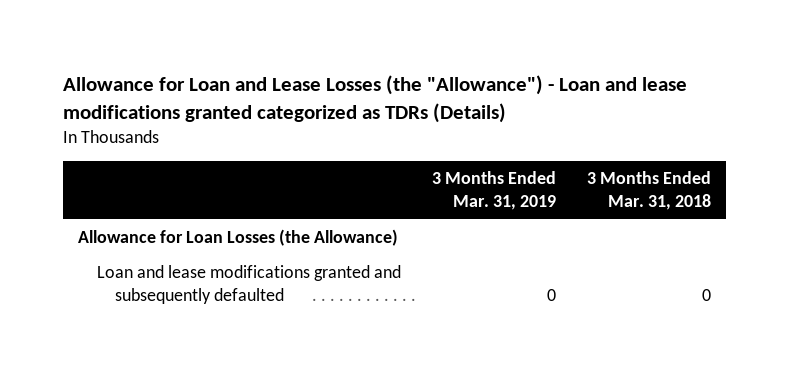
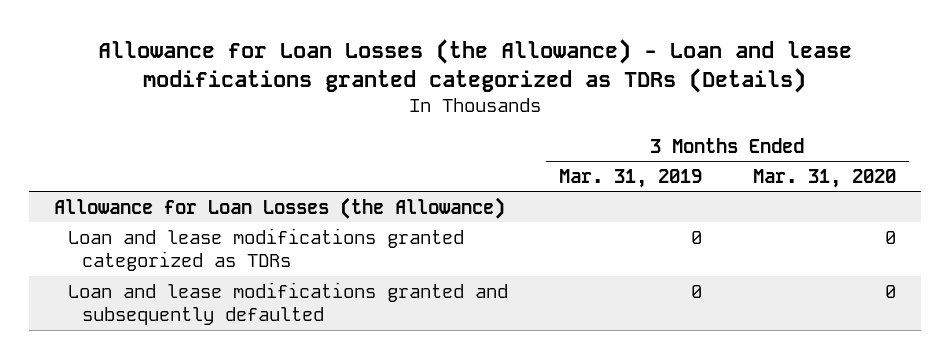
[62,74,687,123] Allowance for Loan and Lease Losses (the "Allowance") - Loan and lease modifications granted categorized as TDRs (Details) -> [98,38,853,93] Allowance for Loan Losses (the Allowance) - Loan and lease modifications granted categorized as TDRs (Details)
[586,171,711,211] 3 Months Ended Mar. 31, 2018 -> none
none -> [752,168,896,188] Mar. 31, 2020
none -> [68,227,465,272] Loan and lease modifications granted categorized as TDRs

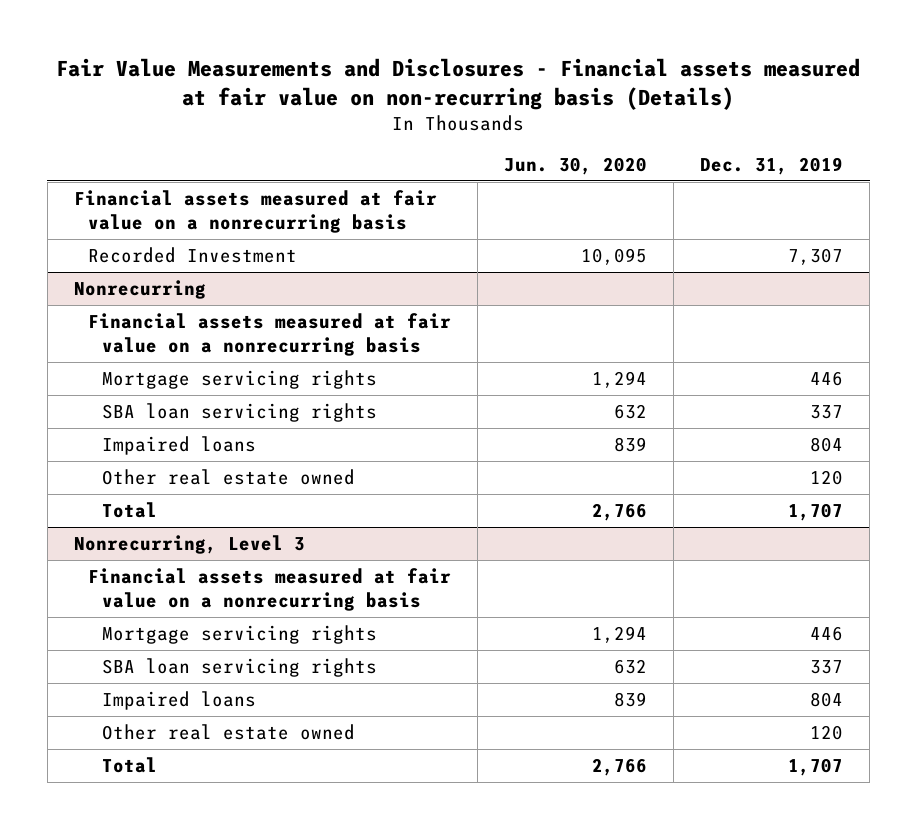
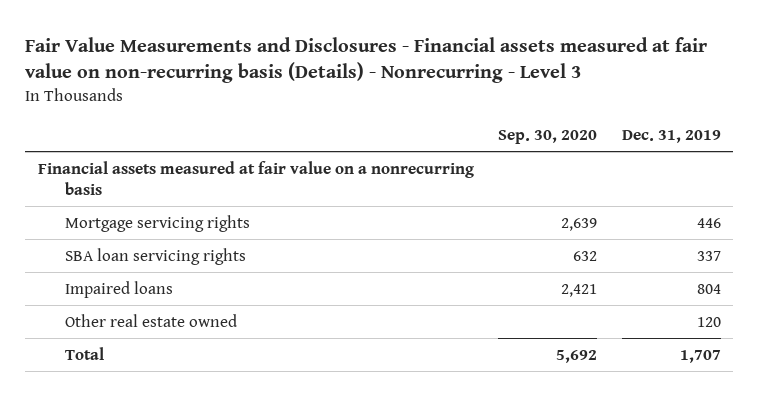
[56,57,861,110] Fair Value Measurements and Disclosures - Financial assets measured at fair value on non-recurring basis (Details) -> [25,36,708,84] Fair Value Measurements and Disclosures - Financial assets measured at fair value on non-recurring basis (Details) - Nonrecurring - Level 3
[503,157,647,176] Jun. 30, 2020 -> none
none -> [498,130,598,145] Sep. 30, 2020
[87,246,297,263] Recorded Investment -> none
[73,279,206,299] Nonrecurring -> none
[87,312,451,356] Financial assets measured at fair value on a nonrecurring basis -> none
[73,534,305,554] Nonrecurring, Level 3 -> none
[87,567,451,611] Financial assets measured at fair value on a nonrecurring basis -> none
[101,624,377,644] Mortgage servicing rights -> none
[101,657,377,677] SBA loan servicing rights -> none
[101,690,256,710] Impaired loans -> none
[101,723,355,740] Other real estate owned -> none
[101,756,157,773] Total -> none

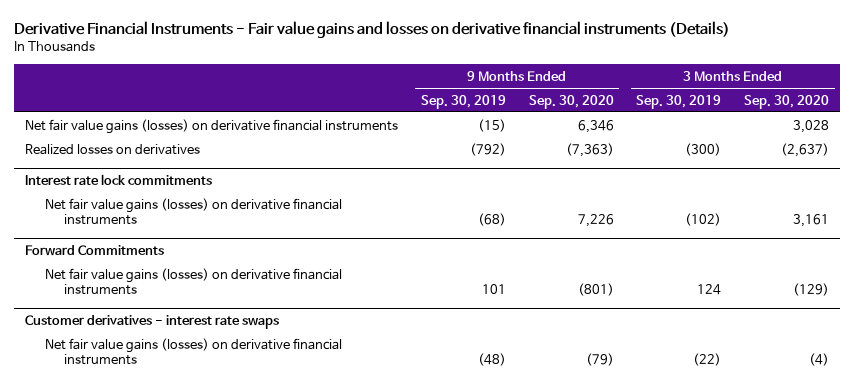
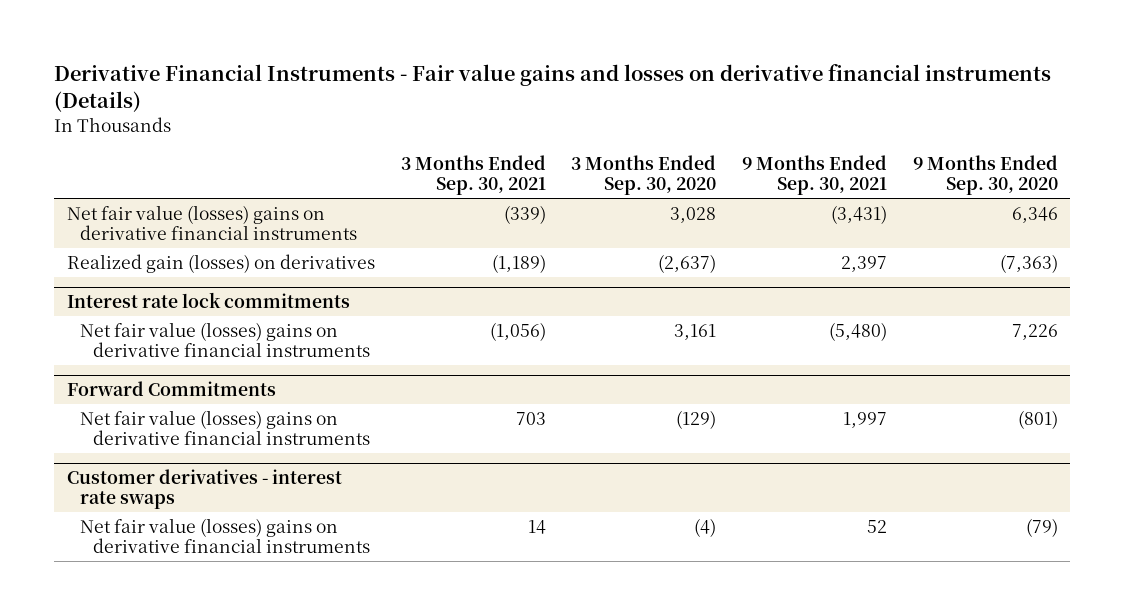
[420,94,506,109] Sep. 30, 2019 -> none
[636,94,722,109] Sep. 30, 2019 -> none
none -> [400,154,546,196] 3 Months Ended Sep. 30, 2021
none -> [741,154,887,196] 9 Months Ended Sep. 30, 2021
[25,118,399,134] Net fair value gains (losses) on derivative financial instruments -> [67,204,358,241] Net fair value (losses) gains on derivative financial instruments
[25,143,201,155] Realized losses on derivatives -> [67,253,376,273] Realized gain (losses) on derivatives
[44,197,342,225] Net fair value gains (losses) on derivative financial instruments -> [80,321,371,358] Net fair value (losses) gains on derivative financial instruments
[44,267,342,295] Net fair value gains (losses) on derivative financial instruments -> [80,409,371,446] Net fair value (losses) gains on derivative financial instruments
[44,337,342,365] Net fair value gains (losses) on derivative financial instruments -> [80,517,371,554] Net fair value (losses) gains on derivative financial instruments

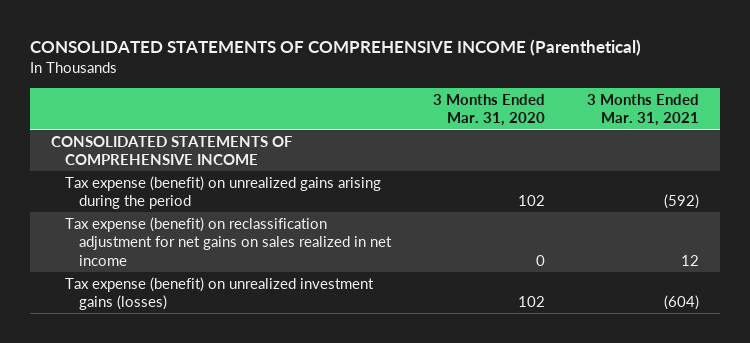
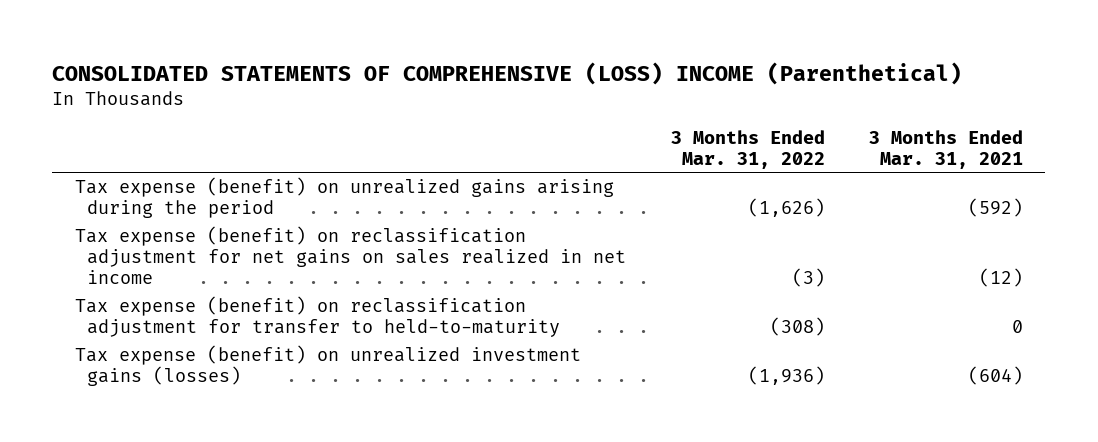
[30,39,642,57] CONSOLIDATED STATEMENTS OF COMPREHENSIVE INCOME (Parenthetical) -> [52,61,963,85] CONSOLIDATED STATEMENTS OF COMPREHENSIVE (LOSS) INCOME (Parenthetical)
[432,93,545,127] 3 Months Ended Mar. 31, 2020 -> none
none -> [670,129,825,169] 3 Months Ended Mar. 31, 2022
[51,135,294,166] CONSOLIDATED STATEMENTS OF COMPREHENSIVE INCOME -> none
[681,254,700,266] 12 -> [979,268,1024,288] (12)
none -> [74,296,561,338] Tax expense (benefit) on reclassification adjustment for transfer to held-to-maturity

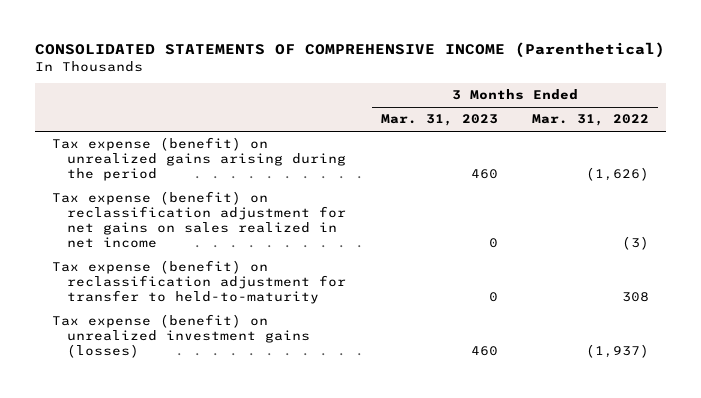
[52,61,963,85] CONSOLIDATED STATEMENTS OF COMPREHENSIVE (LOSS) INCOME (Parenthetical) -> [34,41,665,58] CONSOLIDATED STATEMENTS OF COMPREHENSIVE INCOME (Parenthetical)
[869,129,1024,169] 3 Months Ended Mar. 31, 2021 -> none
none -> [380,114,498,127] Mar. 31, 2023
[769,317,825,337] (308) -> [622,292,650,303] 308
[747,366,825,386] (1,936) -> [586,344,650,359] (1,937)

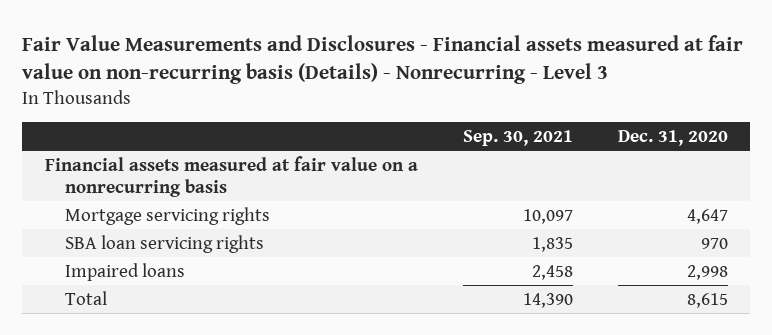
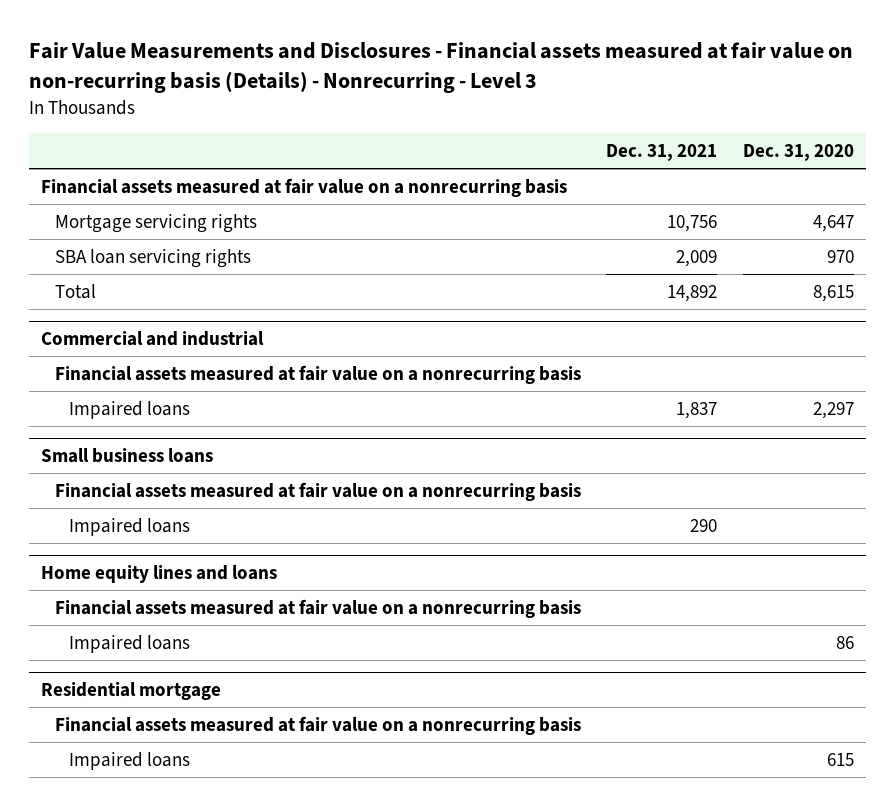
[462,130,573,147] Sep. 30, 2021 -> none
none -> [606,144,718,162] Dec. 31, 2021
[64,262,185,281] Impaired loans -> none
none -> [41,330,265,346] Commercial and industrial
none -> [55,364,582,384] Financial assets measured at fair value on a nonrecurring basis
none -> [68,400,190,419] Impaired loans
none -> [41,447,214,463] Small business loans
none -> [55,481,582,501] Financial assets measured at fair value on a nonrecurring basis
none -> [68,517,190,536] Impaired loans
none -> [41,564,278,583] Home equity lines and loans
none -> [55,598,582,618] Financial assets measured at fair value on a nonrecurring basis
none -> [68,634,190,653] Impaired loans
none -> [41,681,222,700] Residential mortgage
none -> [55,715,582,735] Financial assets measured at fair value on a nonrecurring basis
none -> [68,751,190,770] Impaired loans

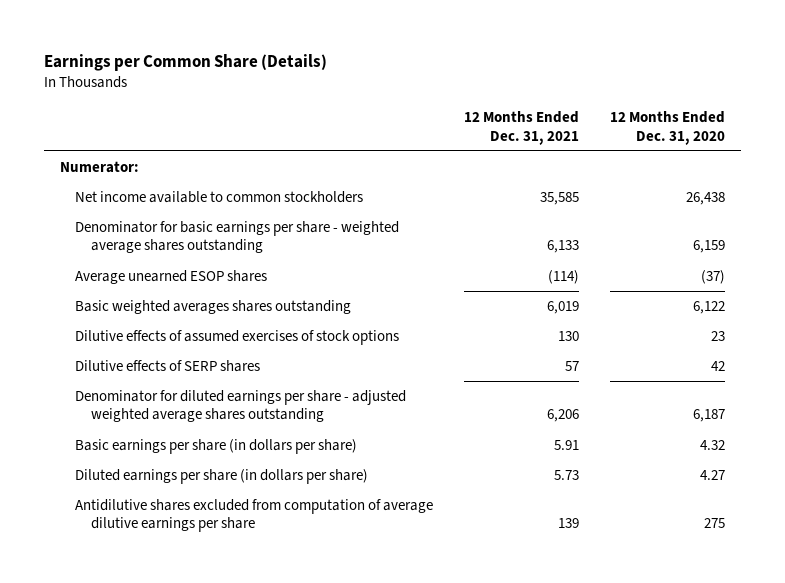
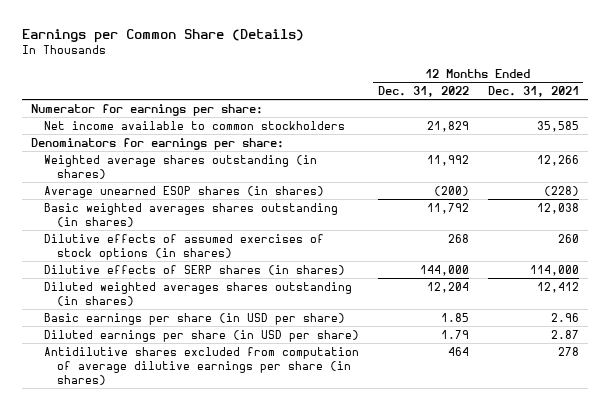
[610,111,726,145] 12 Months Ended Dec. 31, 2020 -> none
none -> [377,85,469,97] Dec. 31, 2022
[59,161,139,174] Numerator: -> [31,103,264,116] Numerator for earnings per share:
none -> [31,137,285,150] Denominators for earnings per share:
[75,221,400,254] Denominator for basic earnings per share - weighted average shares outstanding -> [44,154,318,179] Weighted average shares outstanding (in shares)
[547,240,580,254] 6,133 -> [536,154,579,166] 12,266
[75,270,268,285] Average unearned ESOP shares -> [44,185,325,198] Average unearned ESOP shares (in shares)
[548,270,580,285] (114) -> [543,185,579,196] (228)
[75,300,352,315] Basic weighted averages shares outstanding -> [44,202,339,227] Basic weighted averages shares outstanding (in shares)
[547,301,580,315] 6,019 -> [536,202,579,214] 12,038
[75,330,400,346] Dilutive effects of assumed exercises of stock options -> [44,233,325,260] Dilutive effects of assumed exercises of stock options (in shares)
[558,331,580,342] 130 -> [557,233,579,243] 260
[75,360,261,373] Dilutive effects of SERP shares -> [44,264,346,275] Dilutive effects of SERP shares (in shares)
[565,361,580,372] 57 -> [529,264,579,276] 114,000
[75,390,407,423] Denominator for diluted earnings per share - adjusted weighted average shares outstanding -> [44,281,353,306] Diluted weighted averages shares outstanding (in shares)
[547,409,580,423] 6,206 -> [536,281,579,293] 12,412
[75,439,358,455] Basic earnings per share (in dollars per share) -> [44,312,346,325] Basic earnings per share (in USD per share)
[554,440,580,451] 5.91 -> [550,312,579,322] 2.96
[75,469,369,485] Diluted earnings per share (in dollars per share) -> [44,329,360,342] Diluted earnings per share (in USD per share)
[554,470,580,481] 5.73 -> [550,329,579,339] 2.87
[75,499,434,533] Antidilutive shares excluded from computation of average dilutive earnings per share -> [44,346,360,385] Antidilutive shares excluded from computation of average dilutive earnings per share (in shares)
[558,518,580,529] 139 -> [557,346,579,356] 278

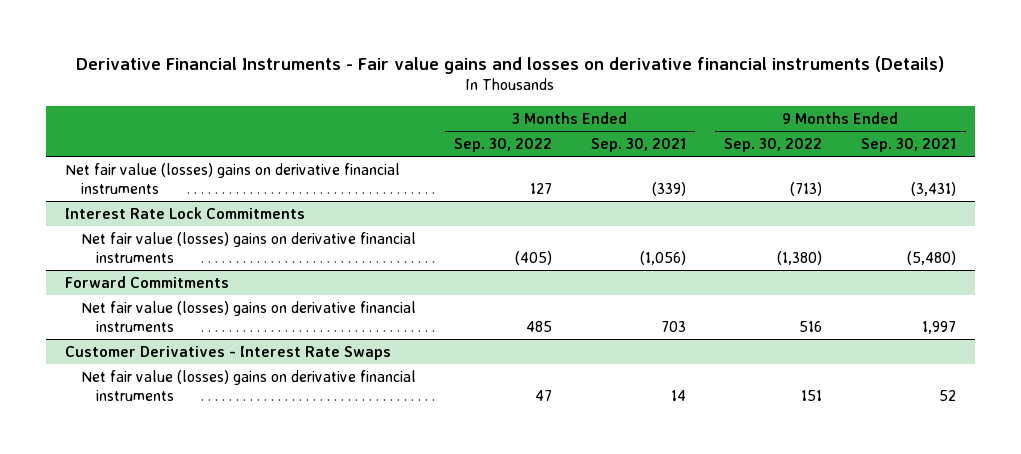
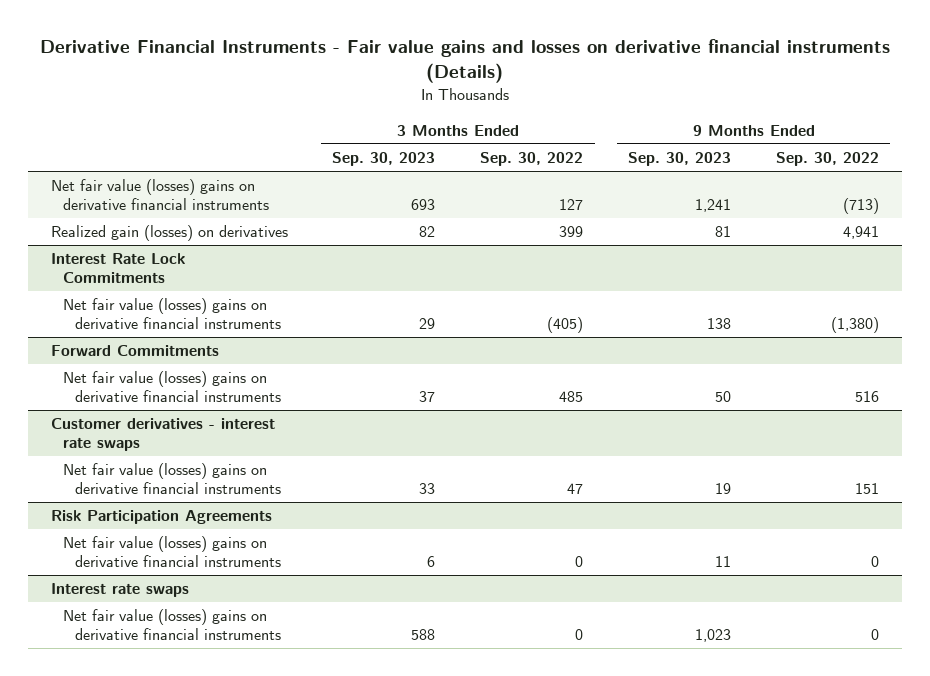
[590,137,686,152] Sep. 30, 2021 -> none
[860,137,956,152] Sep. 30, 2021 -> none
none -> [332,151,436,166] Sep. 30, 2023
none -> [628,151,732,166] Sep. 30, 2023
none -> [50,225,288,242] Realized gain (losses) on derivatives
[64,345,391,360] Customer Derivatives - Interest Rate Swaps -> [50,418,275,452] Customer derivatives - interest rate swaps
none -> [50,510,272,525] Risk Participation Agreements
none -> [62,536,282,568] Net fair value (losses) gains on derivative financial instruments
none -> [50,583,189,598] Interest rate swaps
none -> [62,609,282,641] Net fair value (losses) gains on derivative financial instruments

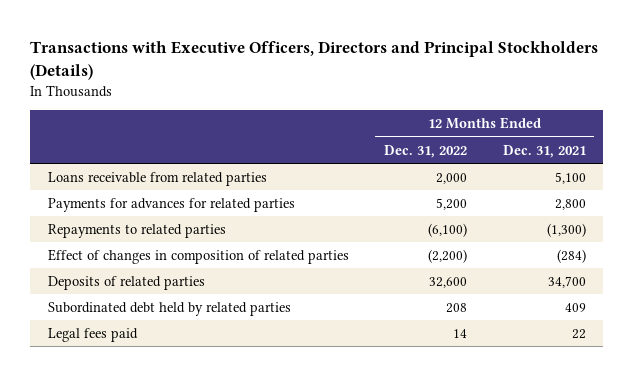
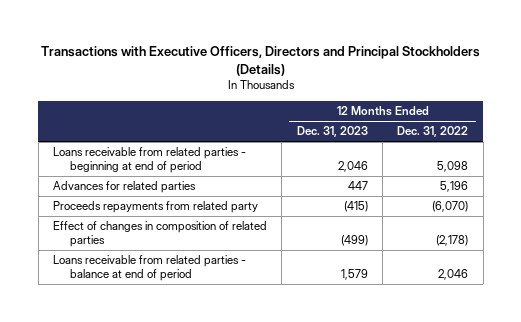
[502,144,586,158] Dec. 31, 2021 -> none
none -> [296,126,368,138] Dec. 31, 2023
[47,275,205,290] Deposits of related parties -> none
[47,301,291,316] Subordinated debt held by related parties -> none
[47,327,138,342] Legal fees paid -> none
[47,171,267,186] Loans receivable from related parties -> [53,147,247,173] Loans receivable from related parties - beginning at end of period
[436,172,468,184] 2,000 -> [437,160,469,172] 5,098
[47,197,295,212] Payments for advances for related parties -> [53,181,197,194] Advances for related parties
[436,197,468,210] 5,200 -> [440,181,469,193] 5,196
[47,223,226,238] Repayments to related parties -> [53,201,259,214] Proceeds repayments from related party
[428,222,468,237] (6,100) -> [432,201,469,213] (6,070)
[428,248,468,263] (2,200) -> [436,234,469,246] (2,178)
none -> [53,255,247,281] Loans receivable from related parties - balance at end of period

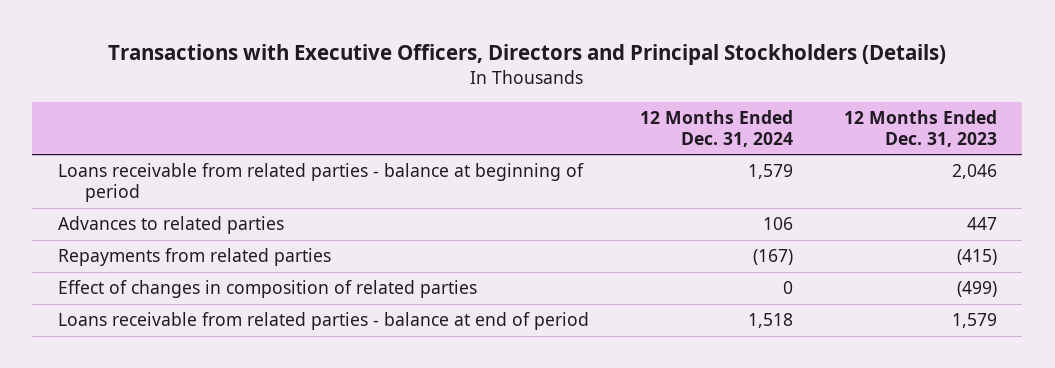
[397,126,469,138] Dec. 31, 2022 -> none
none -> [639,109,793,147] 12 Months Ended Dec. 31, 2024
[53,147,247,173] Loans receivable from related parties - beginning at end of period -> [57,163,584,203] Loans receivable from related parties - balance at beginning of period
[53,181,197,194] Advances for related parties -> [57,216,284,235] Advances to related parties
[53,201,259,214] Proceeds repayments from related party -> [57,248,331,267] Repayments from related parties

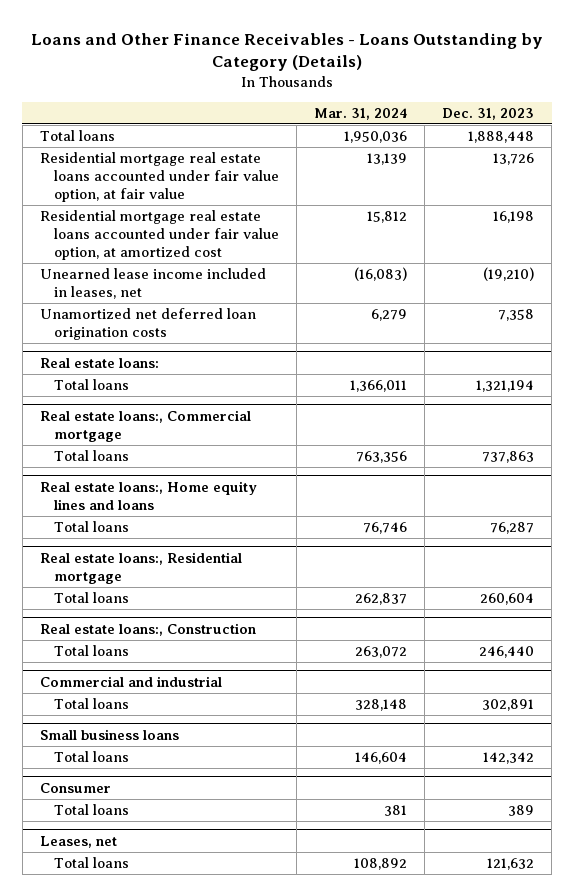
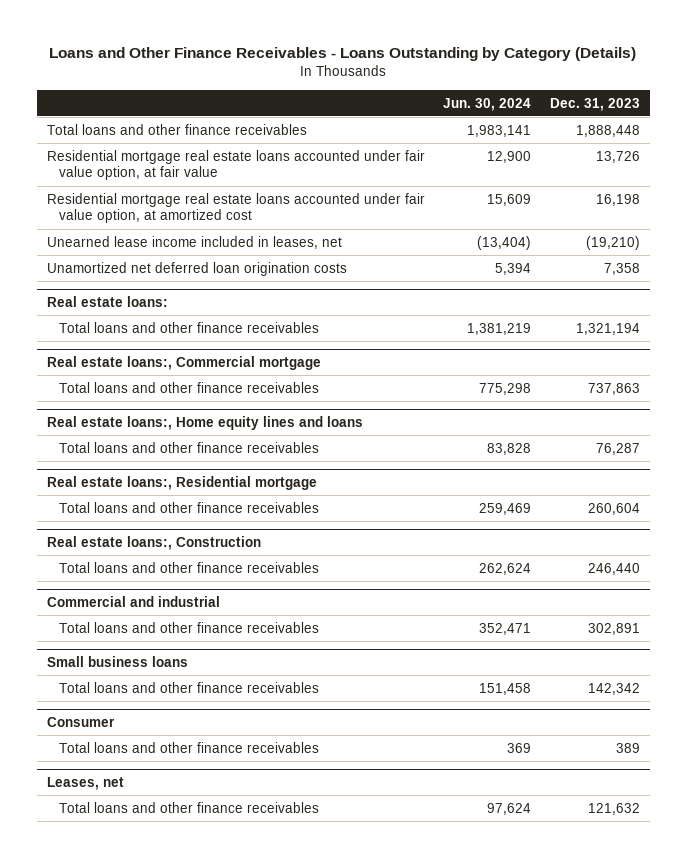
[313,107,407,120] Mar. 31, 2024 -> none
none -> [443,97,532,111] Jun. 30, 2024
[39,130,115,142] Total loans -> [46,123,307,135] Total loans and other finance receivables
[53,379,129,391] Total loans -> [58,321,319,333] Total loans and other finance receivables
[53,450,129,462] Total loans -> [58,381,319,393] Total loans and other finance receivables
[53,521,129,533] Total loans -> [58,441,319,453] Total loans and other finance receivables
[53,592,129,604] Total loans -> [58,501,319,513] Total loans and other finance receivables
[53,645,129,657] Total loans -> [58,561,319,573] Total loans and other finance receivables
[53,698,129,710] Total loans -> [58,621,319,633] Total loans and other finance receivables
[53,751,129,763] Total loans -> [58,681,319,693] Total loans and other finance receivables
[53,804,129,816] Total loans -> [58,741,319,753] Total loans and other finance receivables
[53,857,129,869] Total loans -> [58,801,319,813] Total loans and other finance receivables

